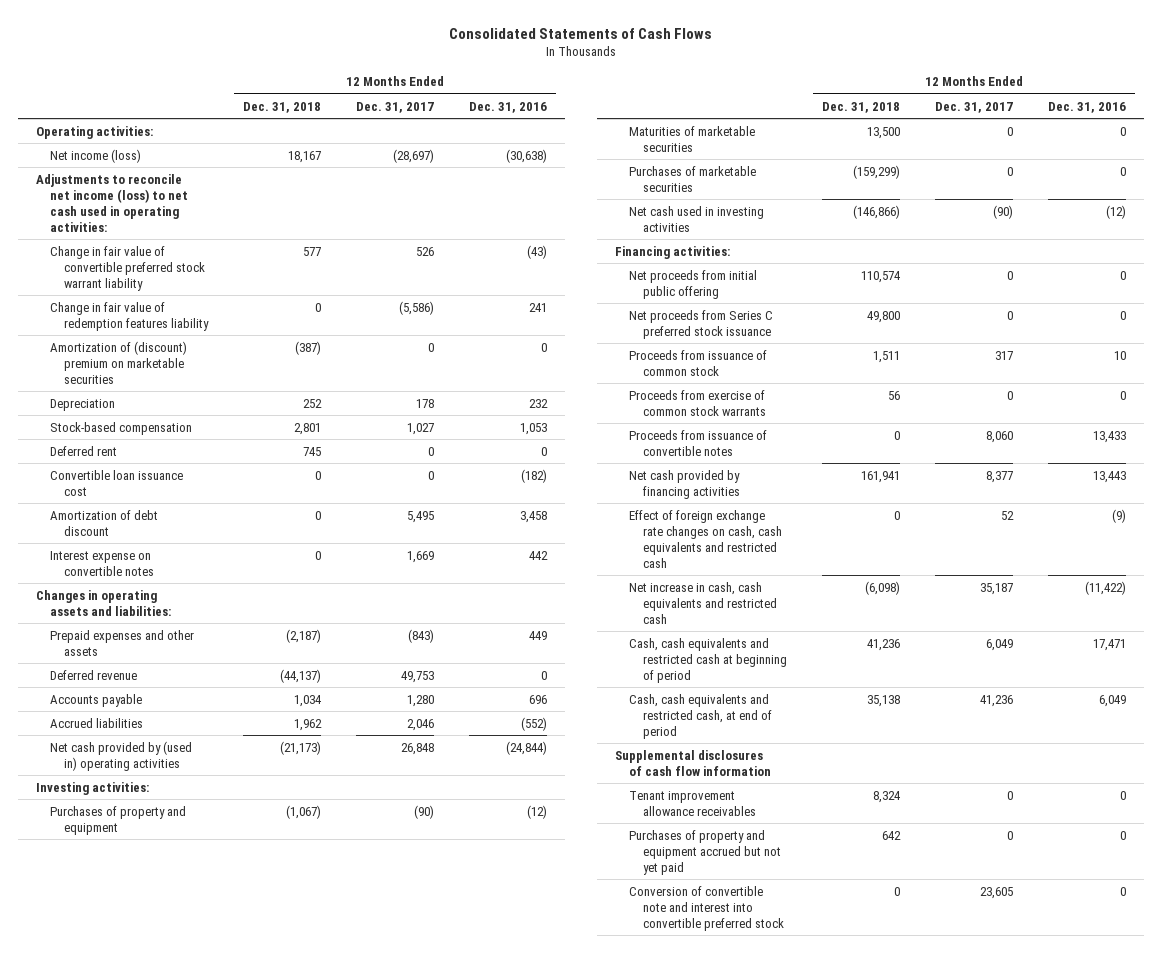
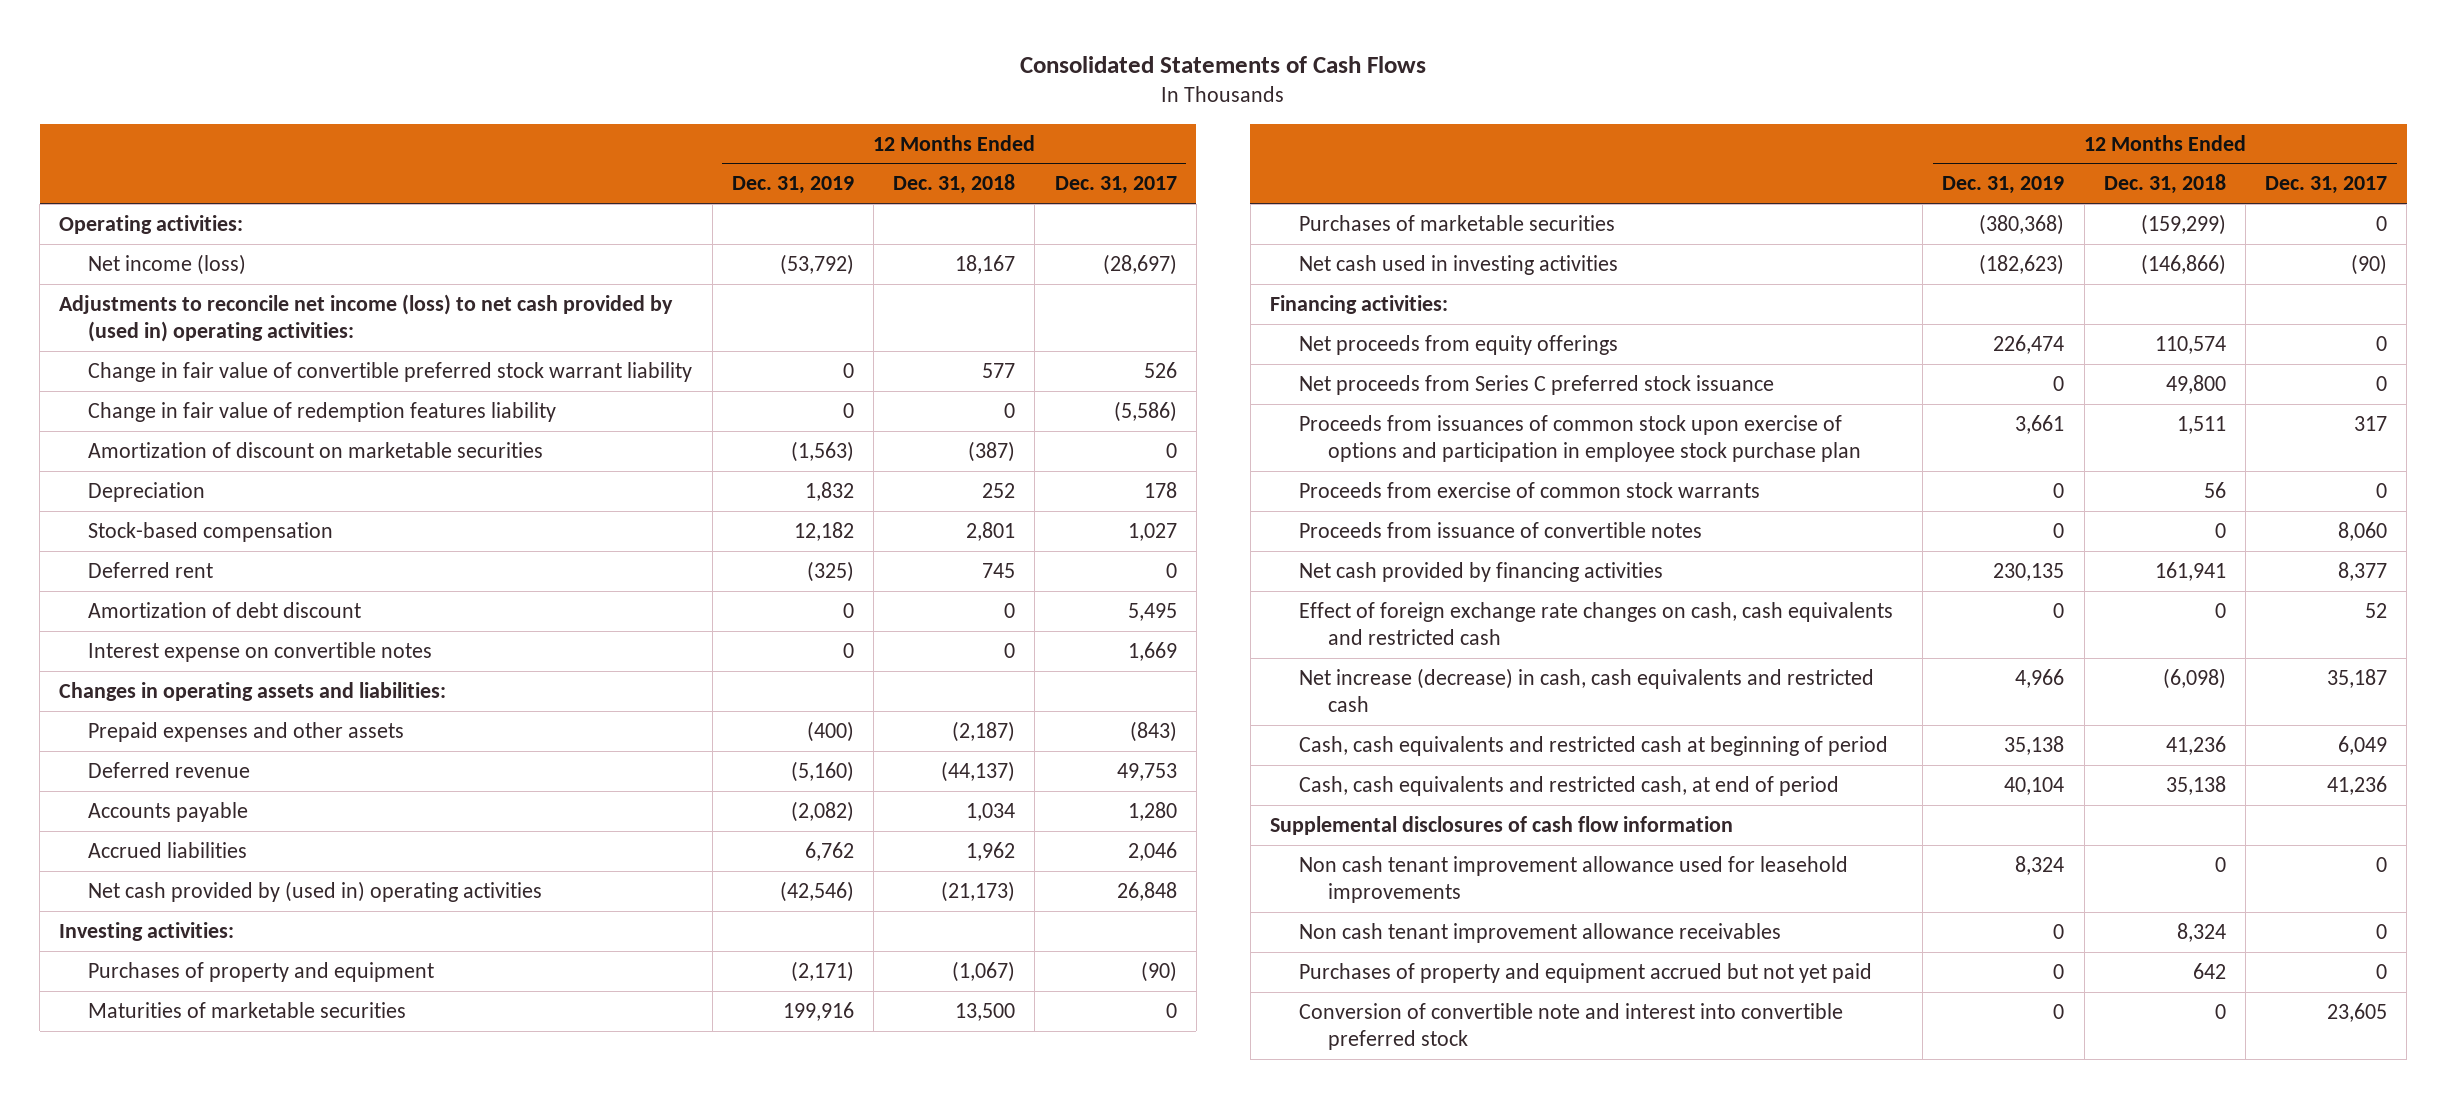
[469,101,548,113] Dec. 31, 2016 -> none
none -> [731,176,854,195] Dec. 31, 2019
[35,173,188,232] Adjustments to reconcile net income (loss) to net cash used in operating activities: -> [59,293,674,343] Adjustments to reconcile net income (loss) to net cash provided by (used in) operating activities:
[49,340,187,384] Amortization of (discount) premium on marketable securities -> [88,441,544,458] Amortization of discount on marketable securities
[49,469,183,496] Convertible loan issuance cost -> none
[628,269,757,299] Net proceeds from initial public offering -> [1299,334,1619,355] Net proceeds from equity offerings
[628,349,767,376] Proceeds from issuance of common stock -> [1299,414,1862,463] Proceeds from issuances of common stock upon exercise of options and participation in employee stock purchase plan
[628,581,777,624] Net increase in cash, cash equivalents and restricted cash -> [1299,667,1875,713] Net increase (decrease) in cash, cash equivalents and restricted cash
[628,790,756,816] Tenant improvement allowance receivables -> [1299,855,1849,904] Non cash tenant improvement allowance used for leasehold improvements
[872,790,901,803] 8,324 -> [2214,856,2226,872] 0
none -> [1299,922,1782,943] Non cash tenant improvement allowance receivables

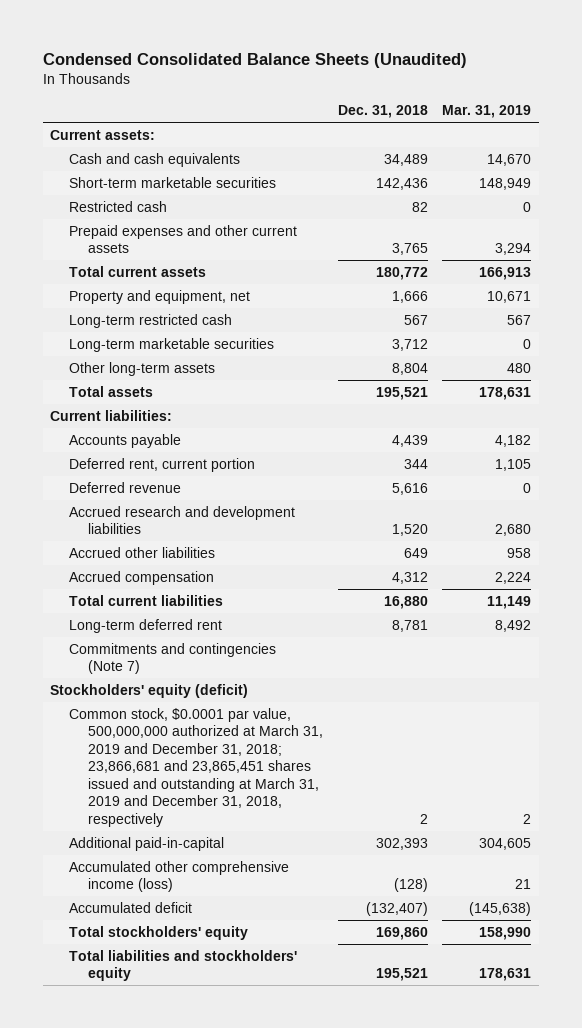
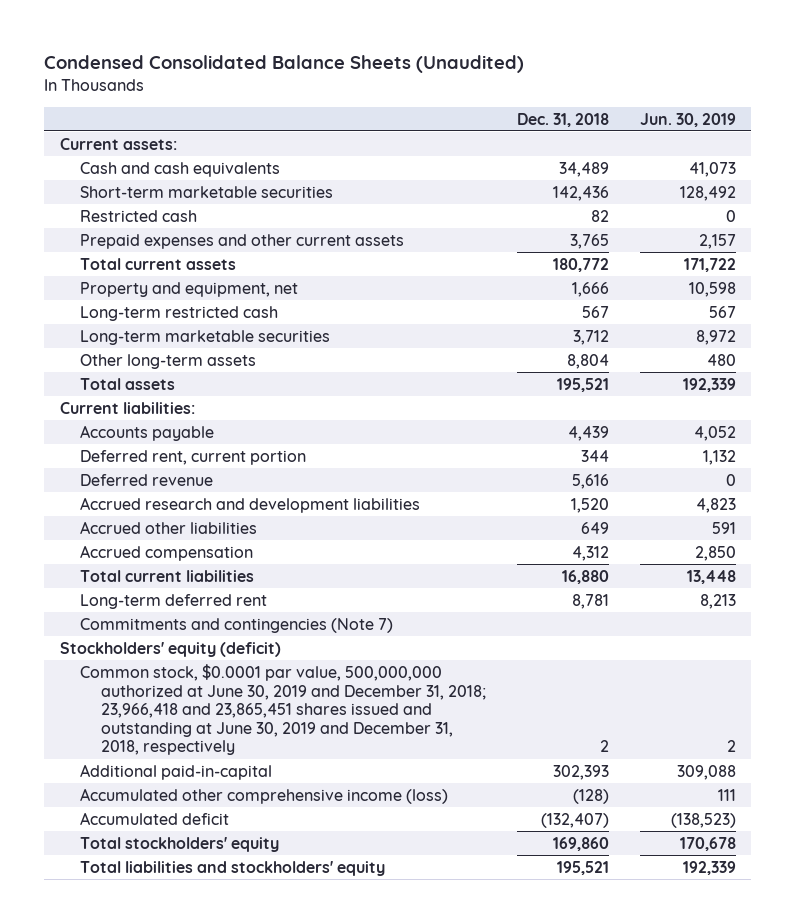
[442,105,532,119] Mar. 31, 2019 -> none
none -> [639,112,736,127] Jun. 30, 2019
[69,707,324,827] Common stock, $0.0001 par value, 500,000,000 authorized at March 31, 2019 and December 31, 2018; 23,866,681 and 23,865,451 shares issued and outstanding at March 31, 2019 and December 31, 2018, respectively -> [80,663,486,756] Common stock, $0.0001 par value, 500,000,000 authorized at June 30, 2019 and December 31, 2018; 23,966,418 and 23,865,451 shares issued and outstanding at June 30, 2019 and December 31, 2018, respectively

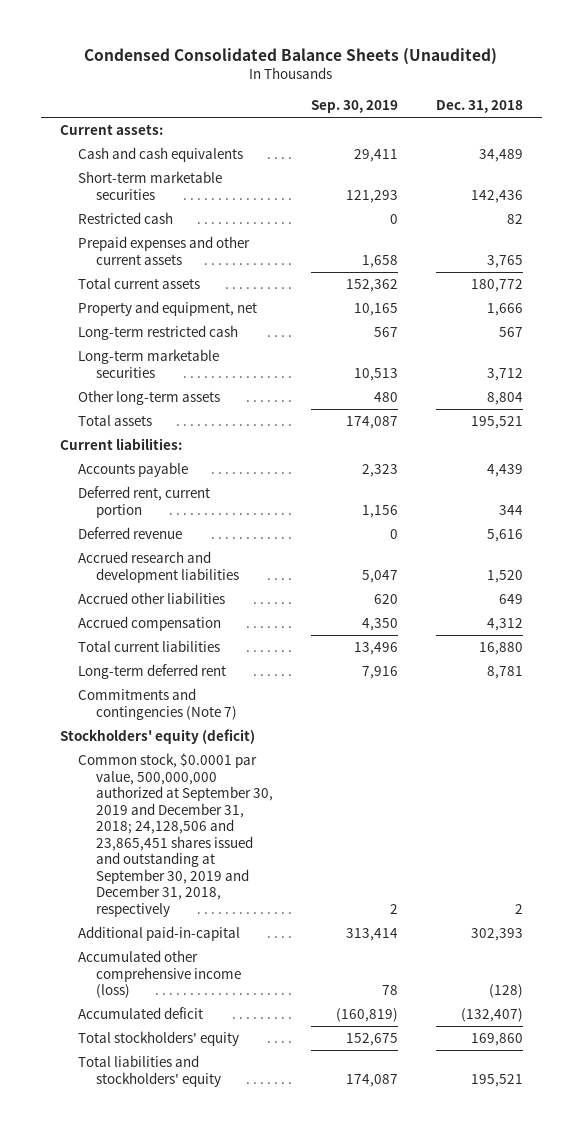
[639,112,736,127] Jun. 30, 2019 -> none
none -> [310,99,398,113] Sep. 30, 2019
[80,663,486,756] Common stock, $0.0001 par value, 500,000,000 authorized at June 30, 2019 and December 31, 2018; 23,966,418 and 23,865,451 shares issued and outstanding at June 30, 2019 and December 31, 2018, respectively -> [77,753,273,917] Common stock, $0.0001 par value, 500,000,000 authorized at September 30, 2019 and December 31, 2018; 24,128,506 and 23,865,451 shares issued and outstanding at September 30, 2019 and December 31, 2018, respectively

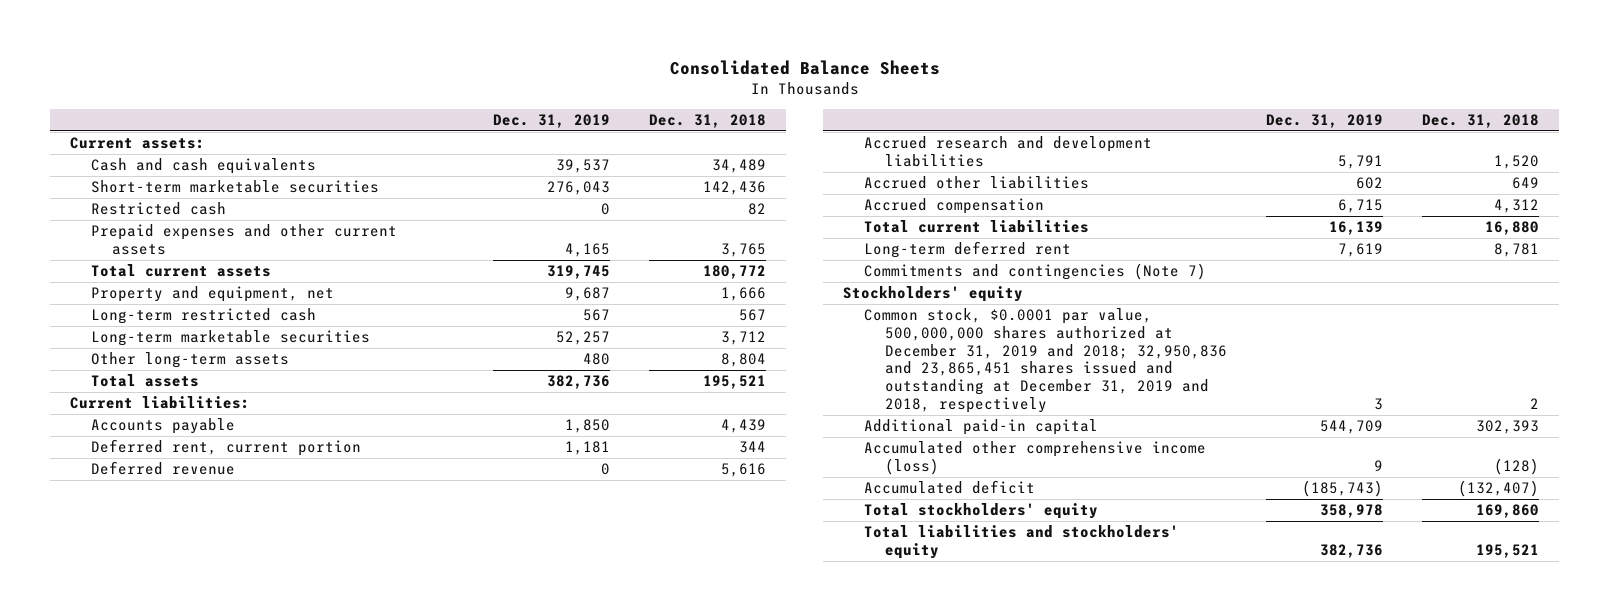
[84,48,498,66] Condensed Consolidated Balance Sheets (Unaudited) -> [669,59,940,75] Consolidated Balance Sheets
[310,99,398,113] Sep. 30, 2019 -> none
none -> [493,113,611,128] Dec. 31, 2019
[59,729,255,745] Stockholders' equity (deficit) -> [842,286,1023,303] Stockholders' equity
[77,753,273,917] Common stock, $0.0001 par value, 500,000,000 authorized at September 30, 2019 and December 31, 2018; 24,128,506 and 23,865,451 shares issued and outstanding at September 30, 2019 and December 31, 2018, respectively -> [864,308,1228,413] Common stock, $0.0001 par value, 500,000,000 shares authorized at December 31, 2019 and 2018; 32,950,836 and 23,865,451 shares issued and outstanding at December 31, 2019 and 2018, respectively
[77,926,240,942] Additional paid-in-capital -> [864,419,1099,436] Additional paid-in capital

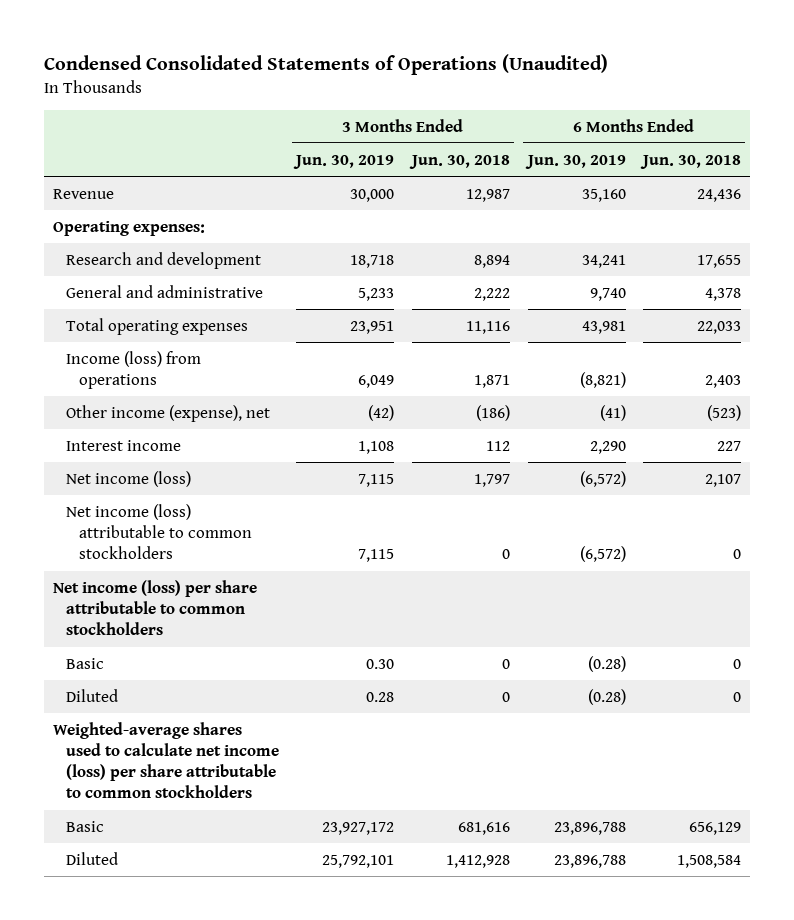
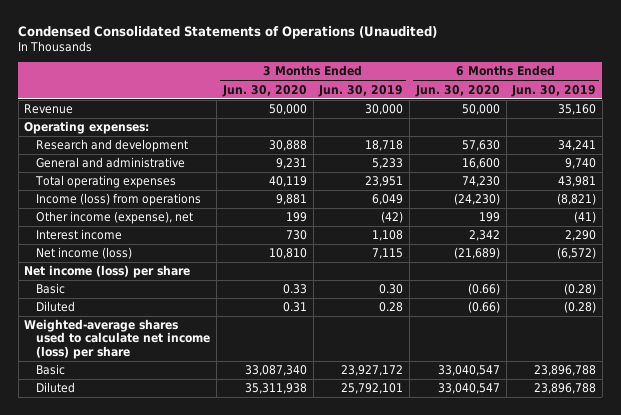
[408,154,510,169] Jun. 30, 2018 -> none
[640,154,742,169] Jun. 30, 2018 -> none
none -> [221,84,307,97] Jun. 30, 2020
none -> [414,84,500,97] Jun. 30, 2020
[65,503,253,560] Net income (loss) attributable to common stockholders -> none
[52,579,257,636] Net income (loss) per share attributable to common stockholders -> [24,265,191,279] Net income (loss) per share
[52,721,279,799] Weighted-average shares used to calculate net income (loss) per share attributable to common stockholders -> [24,319,211,359] Weighted-average shares used to calculate net income (loss) per share

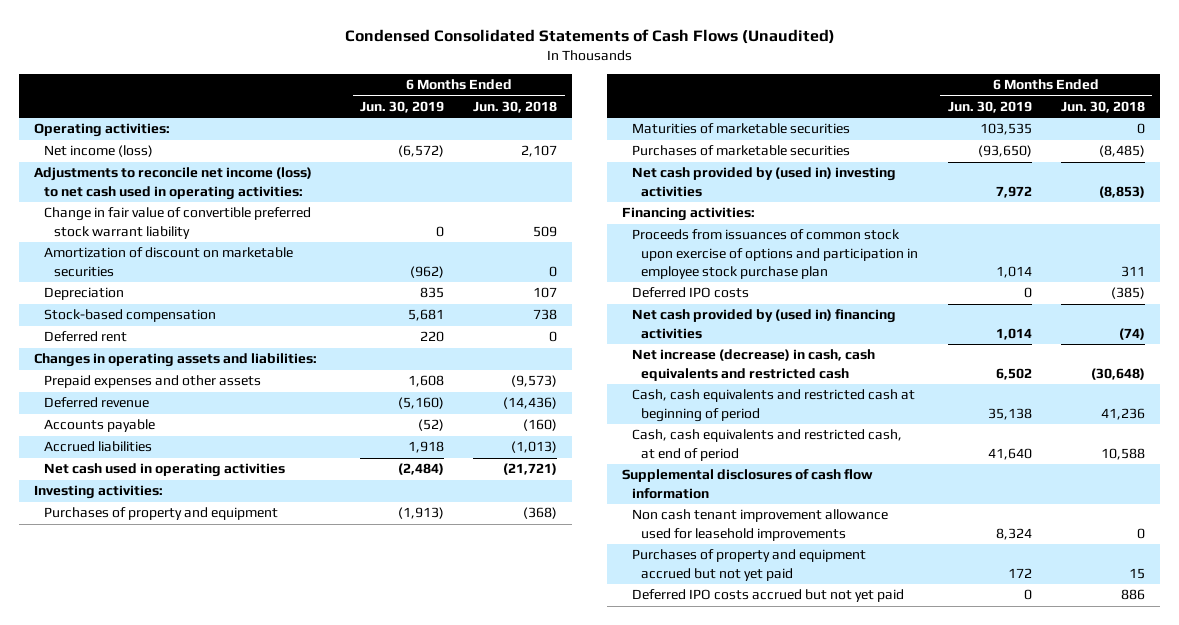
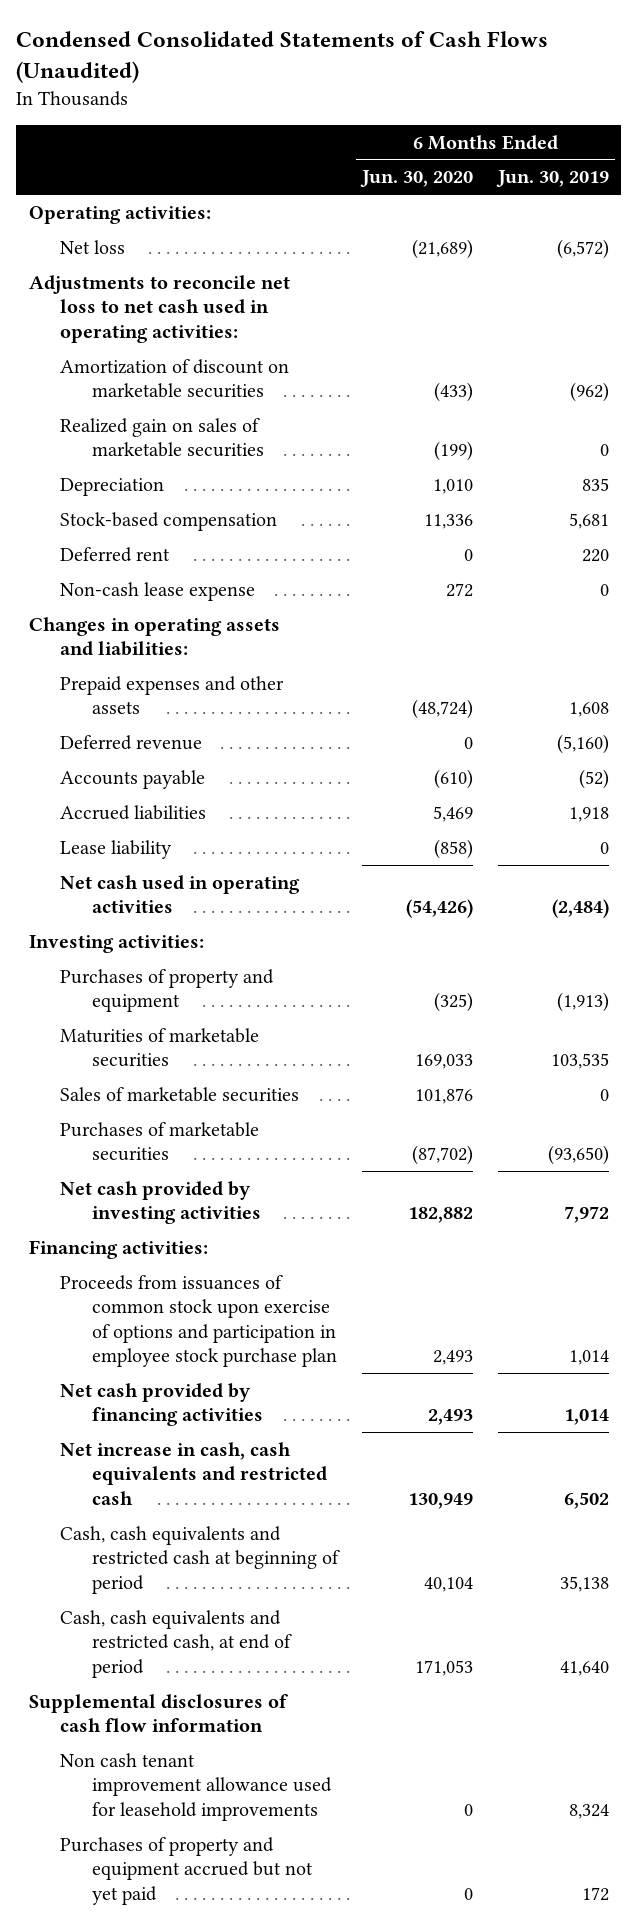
[473,101,558,114] Jun. 30, 2018 -> none
none -> [360,170,474,188] Jun. 30, 2020
[43,207,311,239] Change in fair value of convertible preferred stock warrant liability -> none
[43,145,153,158] Net income (loss) -> [60,239,126,254] Net loss
[34,167,313,200] Adjustments to reconcile net income (loss) to net cash used in operating activities: -> [28,274,290,343] Adjustments to reconcile net loss to net cash used in operating activities:
none -> [60,417,264,458] Realized gain on sales of marketable securities
none -> [60,581,256,601] Non-cash lease expense
none -> [60,839,173,859] Lease liability
none -> [60,1086,300,1102] Sales of marketable securities
[631,167,896,197] Net cash provided by (used in) investing activities -> [60,1180,261,1225] Net cash provided by investing activities
[631,287,749,299] Deferred IPO costs -> none
[631,309,896,339] Net cash provided by (used in) financing activities -> [60,1382,263,1427] Net cash provided by financing activities
[631,349,875,381] Net increase (decrease) in cash, cash equivalents and restricted cash -> [60,1441,327,1505] Net increase in cash, cash equivalents and restricted cash
[631,589,904,603] Deferred IPO costs accrued but not yet paid -> none

